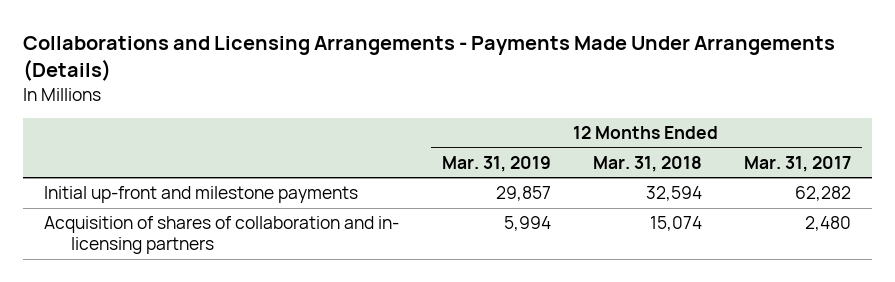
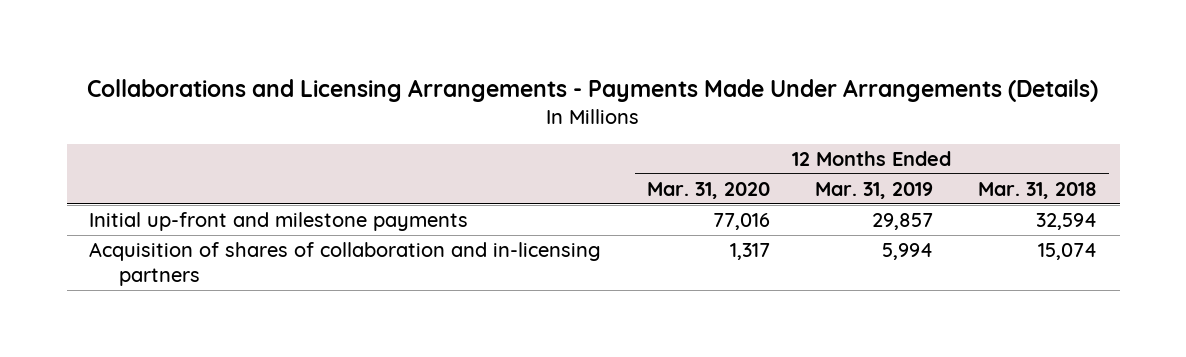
[744,155,852,172] Mar. 31, 2017 -> none
none -> [646,181,770,199] Mar. 31, 2020
[44,216,400,255] Acquisition of shares of collaboration and in- licensing partners -> [89,241,602,286] Acquisition of shares of collaboration and in-licensing partners

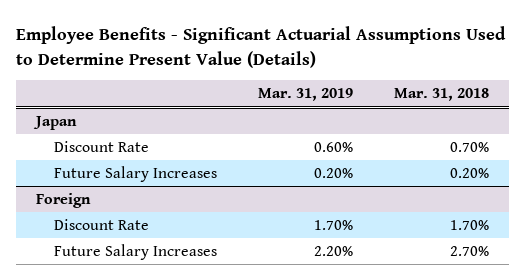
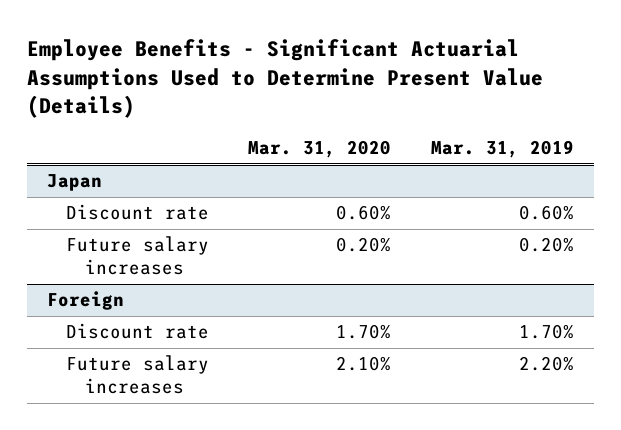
[393,88,489,102] Mar. 31, 2018 -> none
none -> [248,140,392,159] Mar. 31, 2020
[53,140,149,152] Discount Rate -> [66,204,210,221] Discount rate
[53,165,217,182] Future Salary Increases -> [66,236,210,276] Future salary increases
[53,218,149,230] Discount Rate -> [66,323,210,340] Discount rate
[53,243,217,260] Future Salary Increases -> [66,355,210,395] Future salary increases

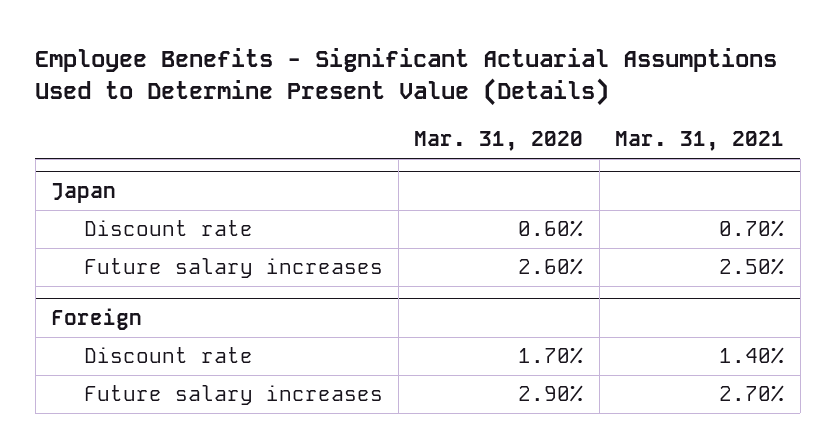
[430,140,574,159] Mar. 31, 2019 -> none
none -> [615,131,785,152] Mar. 31, 2021
[336,237,392,253] 0.20% -> [518,258,584,276] 2.60%
[336,356,392,372] 2.10% -> [518,385,584,403] 2.90%

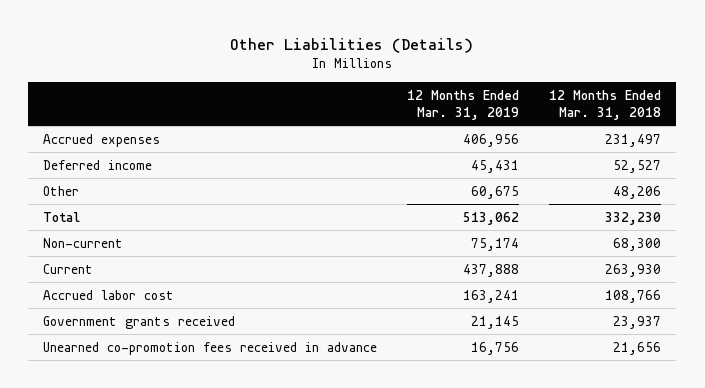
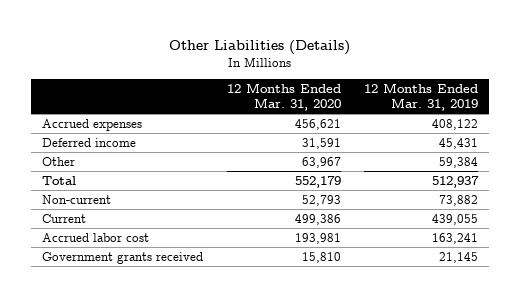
[549,89,662,120] 12 Months Ended Mar. 31, 2018 -> none
none -> [226,82,341,112] 12 Months Ended Mar. 31, 2020
[463,133,520,147] 406,956 -> [431,118,478,130] 408,122
[471,185,520,199] 60,675 -> [438,156,478,168] 59,384
[463,211,520,225] 513,062 -> [431,175,479,188] 512,937
[471,237,520,251] 75,174 -> [438,194,478,206] 73,882
[463,263,520,277] 437,888 -> [431,213,478,225] 439,055
[43,341,378,355] Unearned co-promotion fees received in advance -> none

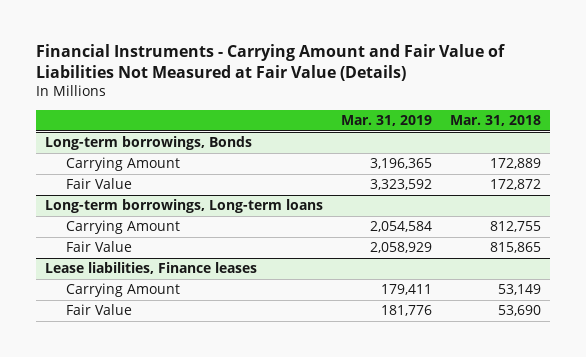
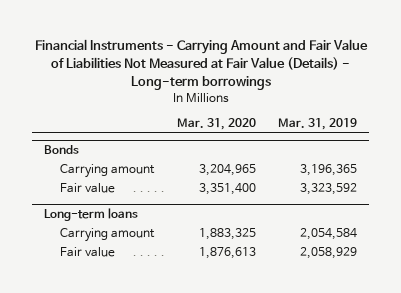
[35,43,505,81] Financial Instruments - Carrying Amount and Fair Value of Liabilities Not Measured at Fair Value (Details) -> [34,39,368,91] Financial Instruments - Carrying Amount and Fair Value of Liabilities Not Measured at Fair Value (Details) - Long-term borrowings
[450,115,542,127] Mar. 31, 2018 -> none
none -> [176,117,256,130] Mar. 31, 2020
[44,136,252,151] Long-term borrowings, Bonds -> none
[44,262,257,275] Lease liabilities, Finance leases -> none
[65,283,180,298] Carrying Amount -> none
[65,304,132,316] Fair Value -> none
none -> [43,145,79,155] Bonds
[65,157,180,172] Carrying Amount -> [59,163,155,178] Carrying amount
[65,178,132,190] Fair Value -> [59,182,115,193] Fair value
[44,199,323,214] Long-term borrowings, Long-term loans -> [43,208,138,222] Long-term loans
[65,220,180,235] Carrying Amount -> [59,227,155,242] Carrying amount
[65,241,132,253] Fair Value -> [59,246,115,257] Fair value

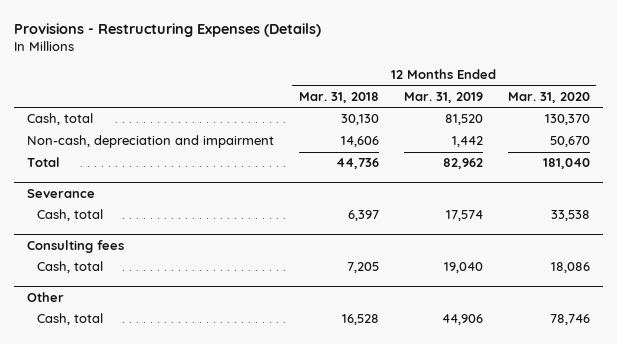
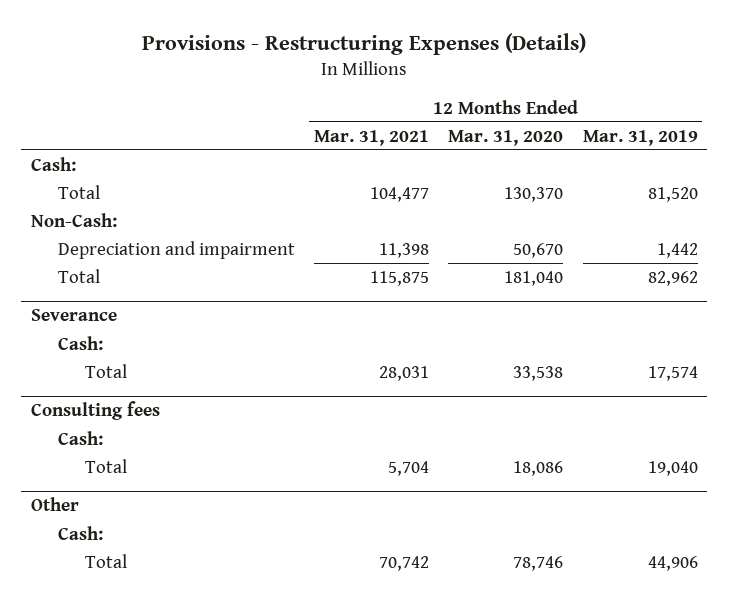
[298,92,379,104] Mar. 31, 2018 -> none
none -> [314,129,430,146] Mar. 31, 2021
none -> [30,156,76,171] Cash:
[26,113,93,126] Cash, total -> [58,184,101,199] Total
none -> [30,212,117,227] Non-Cash:
[26,135,274,149] Non-cash, depreciation and impairment -> [58,240,296,259] Depreciation and impairment
none -> [58,335,104,350] Cash:
[36,209,103,222] Cash, total -> [85,363,128,378] Total
none -> [58,430,104,445] Cash:
[36,261,103,274] Cash, total -> [85,458,128,473] Total
none -> [58,525,104,540] Cash:
[36,313,103,326] Cash, total -> [85,553,128,568] Total

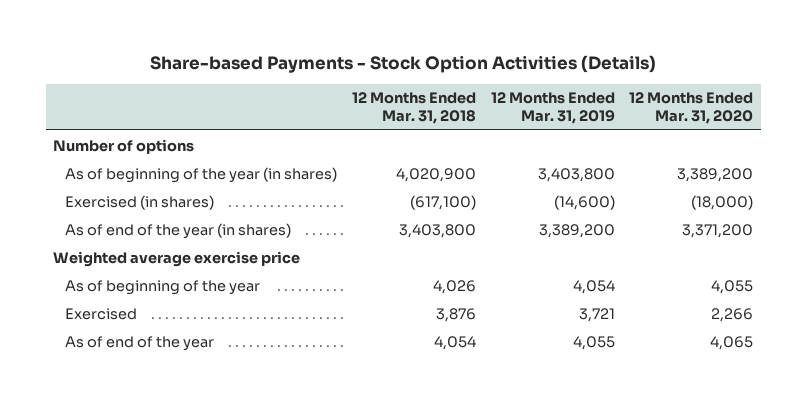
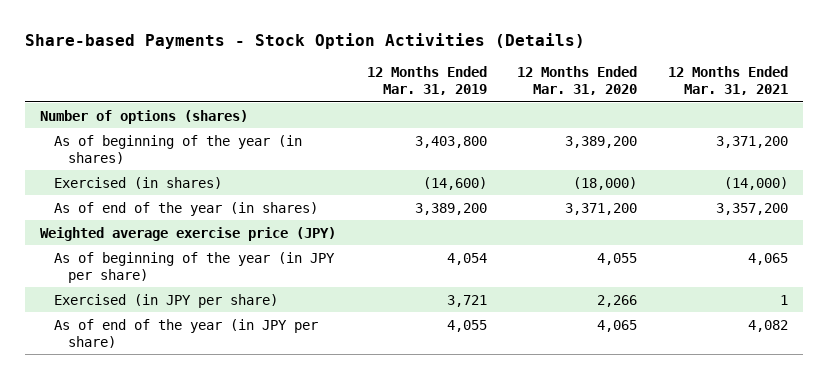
[351,92,476,125] 12 Months Ended Mar. 31, 2018 -> none
none -> [667,66,788,96] 12 Months Ended Mar. 31, 2021
[53,138,195,154] Number of options -> [40,109,249,124] Number of options (shares)
[53,250,301,267] Weighted average exercise price -> [40,226,337,241] Weighted average exercise price (JPY)
[64,279,260,295] As of beginning of the year -> [54,251,336,283] As of beginning of the year (in JPY per share)
[64,307,137,320] Exercised -> [54,293,279,308] Exercised (in JPY per share)
[64,335,214,351] As of end of the year -> [54,318,319,348] As of end of the year (in JPY per share)

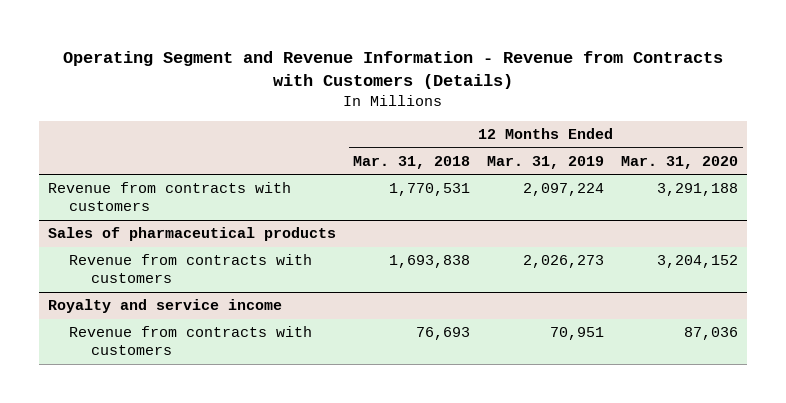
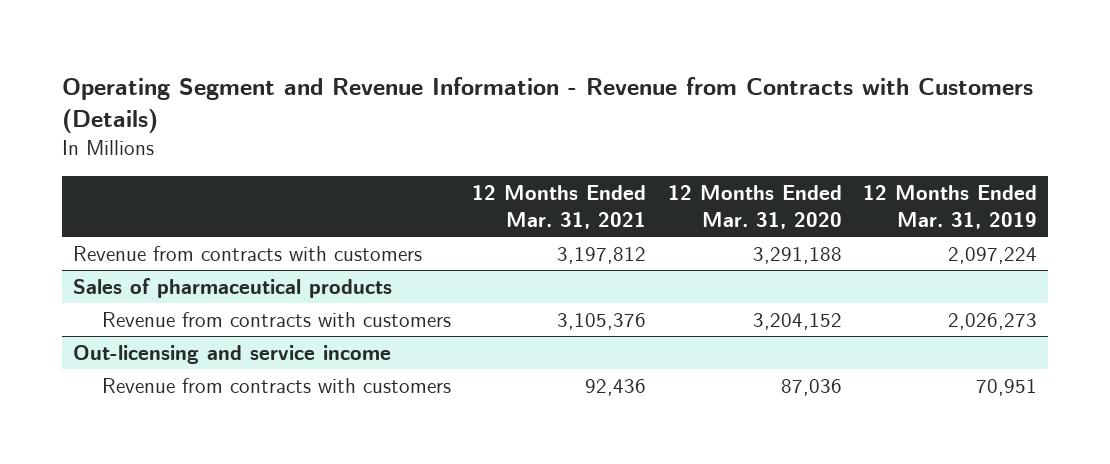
[353,155,471,169] Mar. 31, 2018 -> none
none -> [472,184,647,229] 12 Months Ended Mar. 31, 2021
[47,299,282,314] Royalty and service income -> [72,344,391,364] Out-licensing and service income

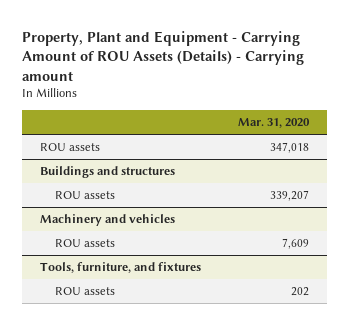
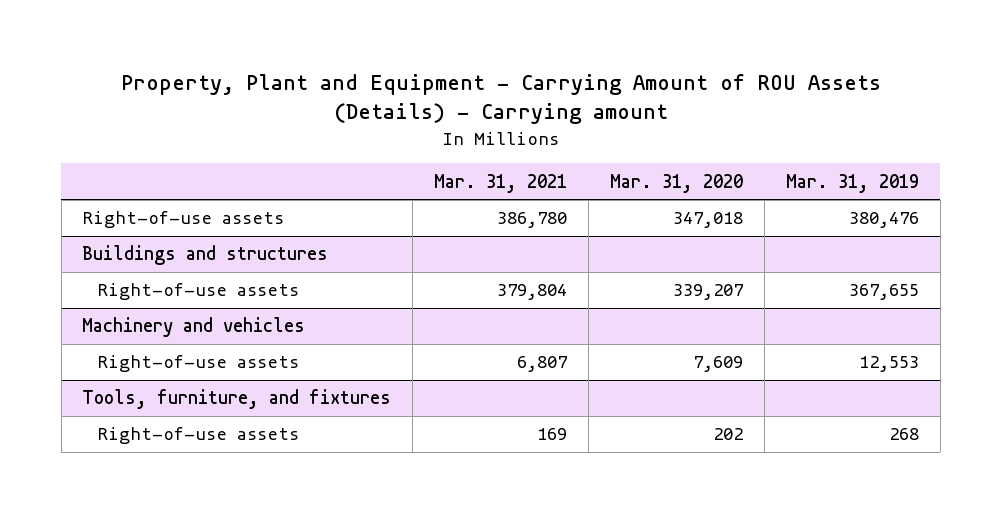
none -> [434,173,568,193] Mar. 31, 2021
none -> [785,173,919,193] Mar. 31, 2019
[40,143,101,152] ROU assets -> [82,211,285,229] Right-of-use assets
[54,191,115,200] ROU assets -> [97,283,300,301] Right-of-use assets
[54,239,115,248] ROU assets -> [97,355,300,373] Right-of-use assets
[54,287,115,296] ROU assets -> [97,427,300,445] Right-of-use assets

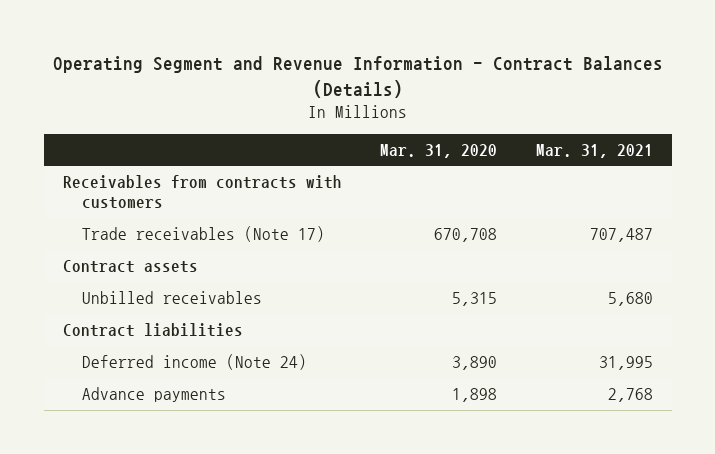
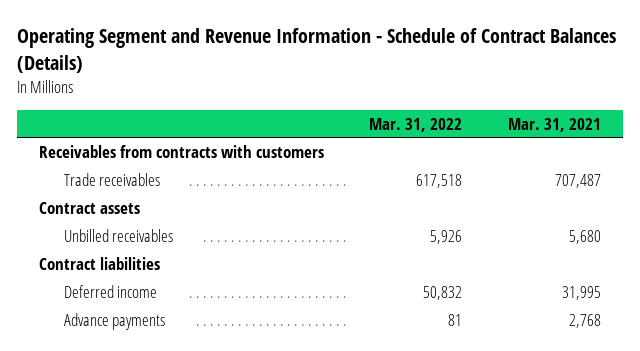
[52,56,663,98] Operating Segment and Revenue Information - Contract Balances (Details) -> [16,28,616,73] Operating Segment and Revenue Information - Schedule of Contract Balances (Details)
[380,143,498,158] Mar. 31, 2020 -> none
none -> [369,117,463,132] Mar. 31, 2022
[81,226,325,243] Trade receivables (Note 17) -> [63,172,160,186] Trade receivables
[81,354,307,371] Deferred income (Note 24) -> [63,284,157,298] Deferred income

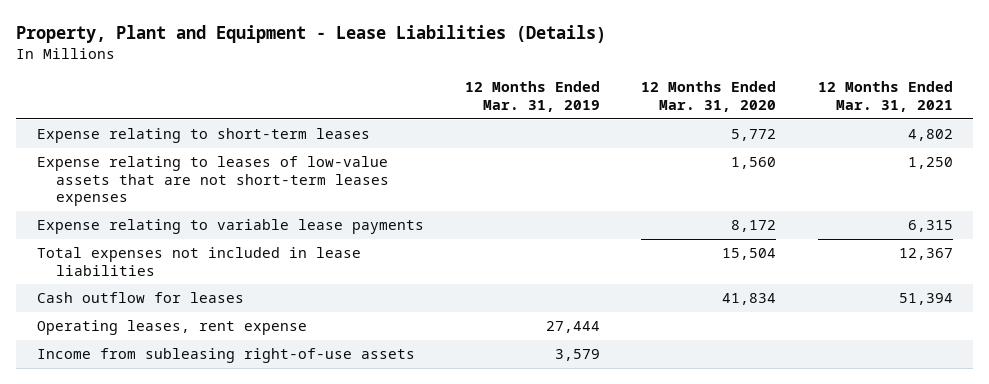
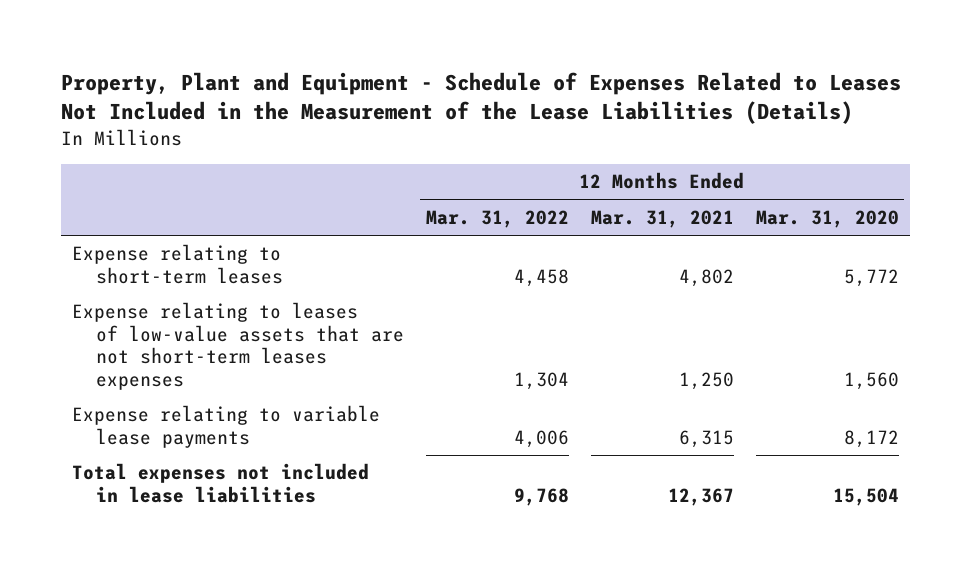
[15,24,606,43] Property, Plant and Equipment - Lease Liabilities (Details) -> [60,72,901,125] Property, Plant and Equipment - Schedule of Expenses Related to Leases Not Included in the Measurement of the Lease Liabilities (Details)
[464,81,600,112] 12 Months Ended Mar. 31, 2019 -> none
none -> [425,209,569,228] Mar. 31, 2022
[36,292,244,304] Cash outflow for leases -> none
[36,320,307,336] Operating leases, rent expense -> none
[36,348,415,364] Income from subleasing right-of-use assets -> none

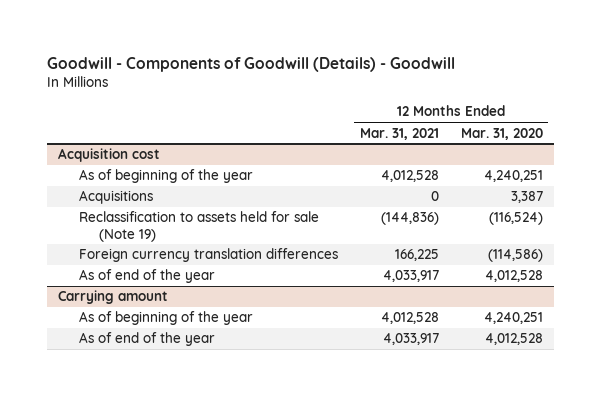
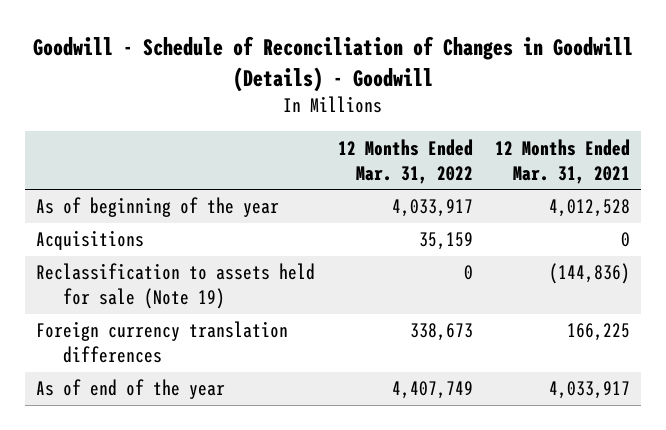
[47,56,456,72] Goodwill - Components of Goodwill (Details) - Goodwill -> [33,36,634,92] Goodwill - Schedule of Reconciliation of Changes in Goodwill (Details) - Goodwill
[460,127,543,140] Mar. 31, 2020 -> none
none -> [337,138,473,184] 12 Months Ended Mar. 31, 2022
[58,148,161,163] Acquisition cost -> none
[58,290,169,305] Carrying amount -> none
[78,311,253,326] As of beginning of the year -> none
[78,332,215,347] As of end of the year -> none

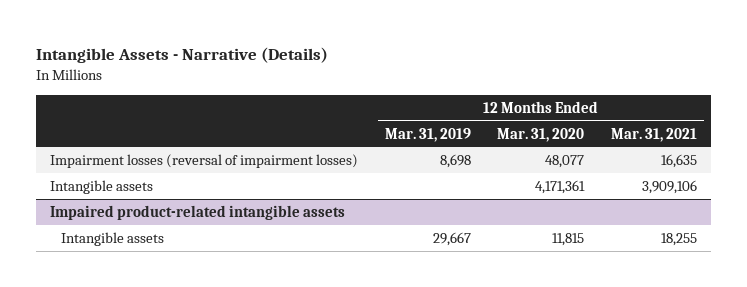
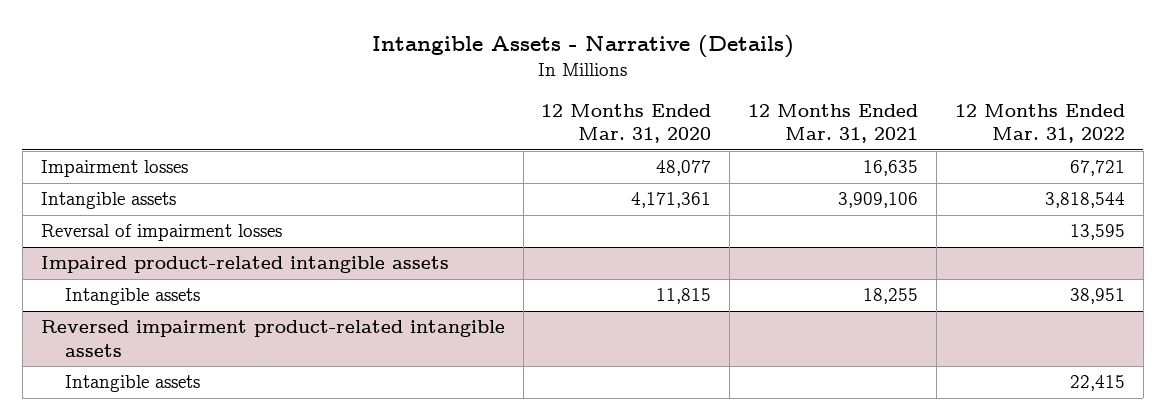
[384,127,471,142] Mar. 31, 2019 -> none
none -> [955,103,1126,144] 12 Months Ended Mar. 31, 2022
[49,153,358,168] Impairment losses (reversal of impairment losses) -> [40,160,188,178] Impairment losses
none -> [40,224,282,242] Reversal of impairment losses
none -> [40,320,505,357] Reversed impairment product-related intangible assets
none -> [65,375,201,393] Intangible assets

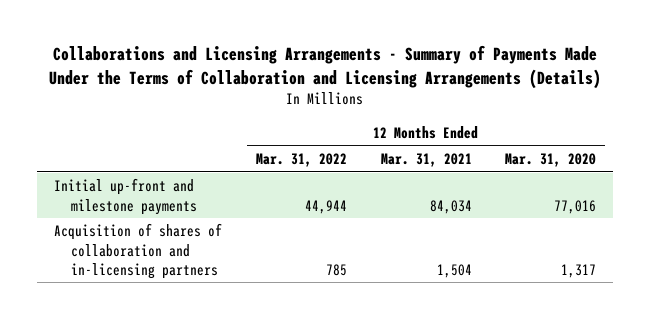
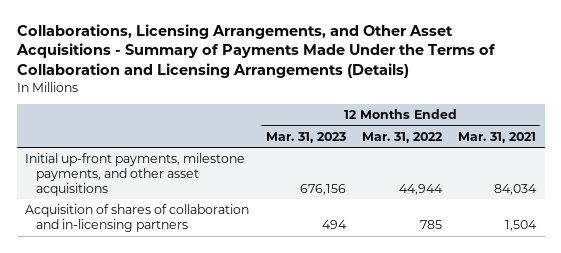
[49,45,602,89] Collaborations and Licensing Arrangements - Summary of Payments Made Under the Terms of Collaboration and Licensing Arrangements (Details) -> [15,24,496,78] Collaborations, Licensing Arrangements, and Other Asset Acquisitions - Summary of Payments Made Under the Terms of Collaboration and Licensing Arrangements (Details)
[505,153,597,168] Mar. 31, 2020 -> none
none -> [265,131,346,143] Mar. 31, 2023
[53,178,198,215] Initial up-front and milestone payments -> [25,153,246,196] Initial up-front payments, milestone payments, and other asset acquisitions

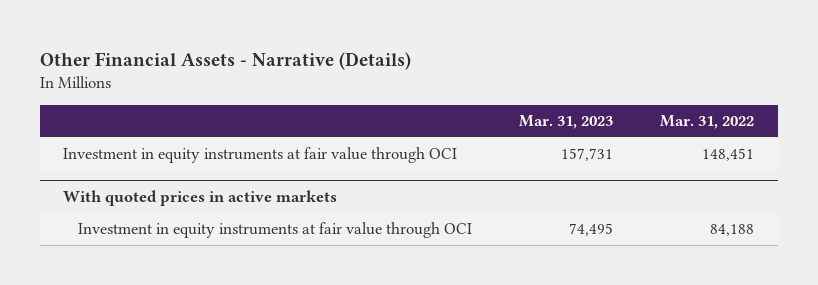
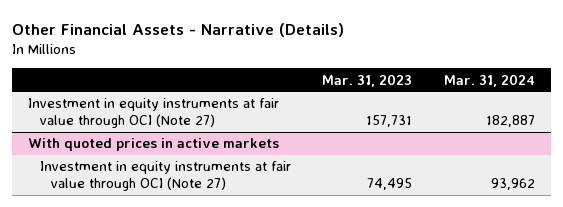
[660,115,755,130] Mar. 31, 2022 -> none
none -> [444,73,536,87] Mar. 31, 2024
[63,147,458,164] Investment in equity instruments at fair value through OCI -> [28,98,280,129] Investment in equity instruments at fair value through OCI (Note 27)
[77,222,472,239] Investment in equity instruments at fair value through OCI -> [39,161,291,192] Investment in equity instruments at fair value through OCI (Note 27)

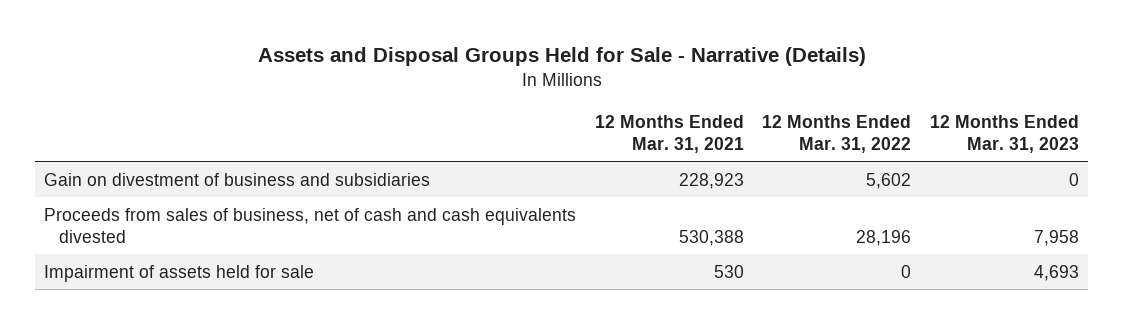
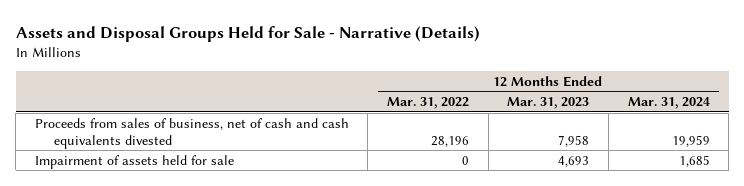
[594,114,744,154] 12 Months Ended Mar. 31, 2021 -> none
none -> [627,97,710,110] Mar. 31, 2024
[44,172,431,186] Gain on divestment of business and subsidiaries -> none

